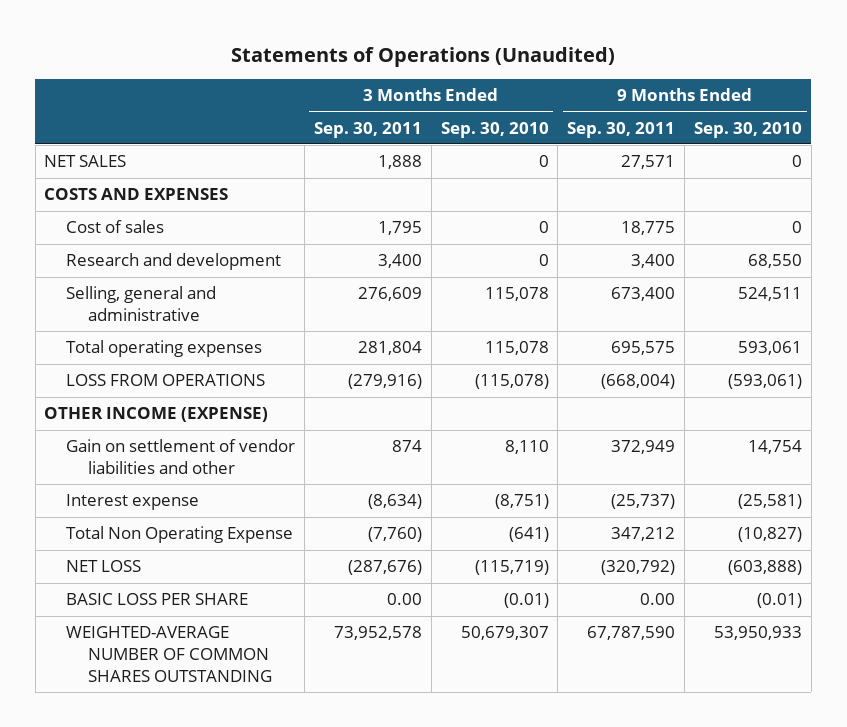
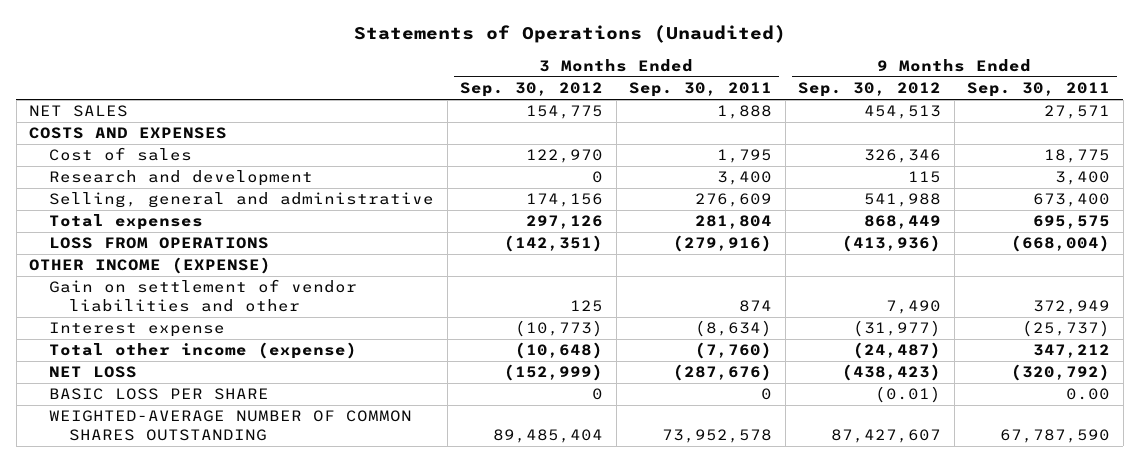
[440,121,549,138] Sep. 30, 2010 -> none
[694,121,803,138] Sep. 30, 2010 -> none
none -> [460,82,604,98] Sep. 30, 2012
none -> [798,82,942,98] Sep. 30, 2012
[66,340,263,358] Total operating expenses -> [49,214,204,231] Total expenses
[66,526,294,544] Total Non Operating Expense -> [49,342,358,360] Total other income (expense)
[386,593,422,606] 0.00 -> [761,388,773,401] 0

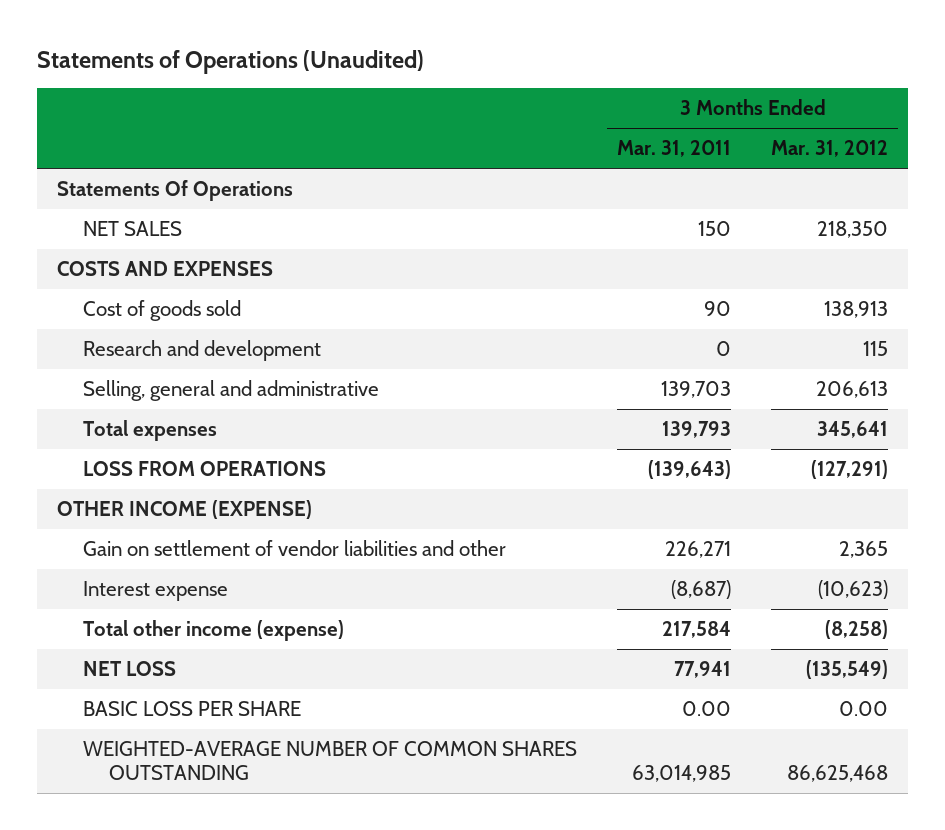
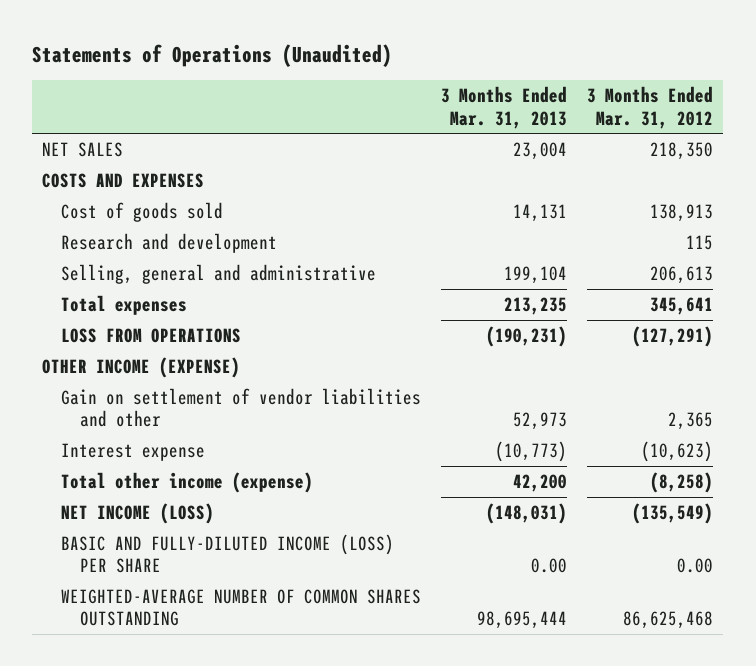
[617,140,732,158] Mar. 31, 2011 -> none
none -> [441,86,568,129] 3 Months Ended Mar. 31, 2013
[56,180,293,202] Statements Of Operations -> none
[82,661,176,677] NET LOSS -> [61,502,215,524] NET INCOME (LOSS)
[82,701,301,717] BASIC LOSS PER SHARE -> [61,533,395,574] BASIC AND FULLY-DILUTED INCOME (LOSS) PER SHARE

